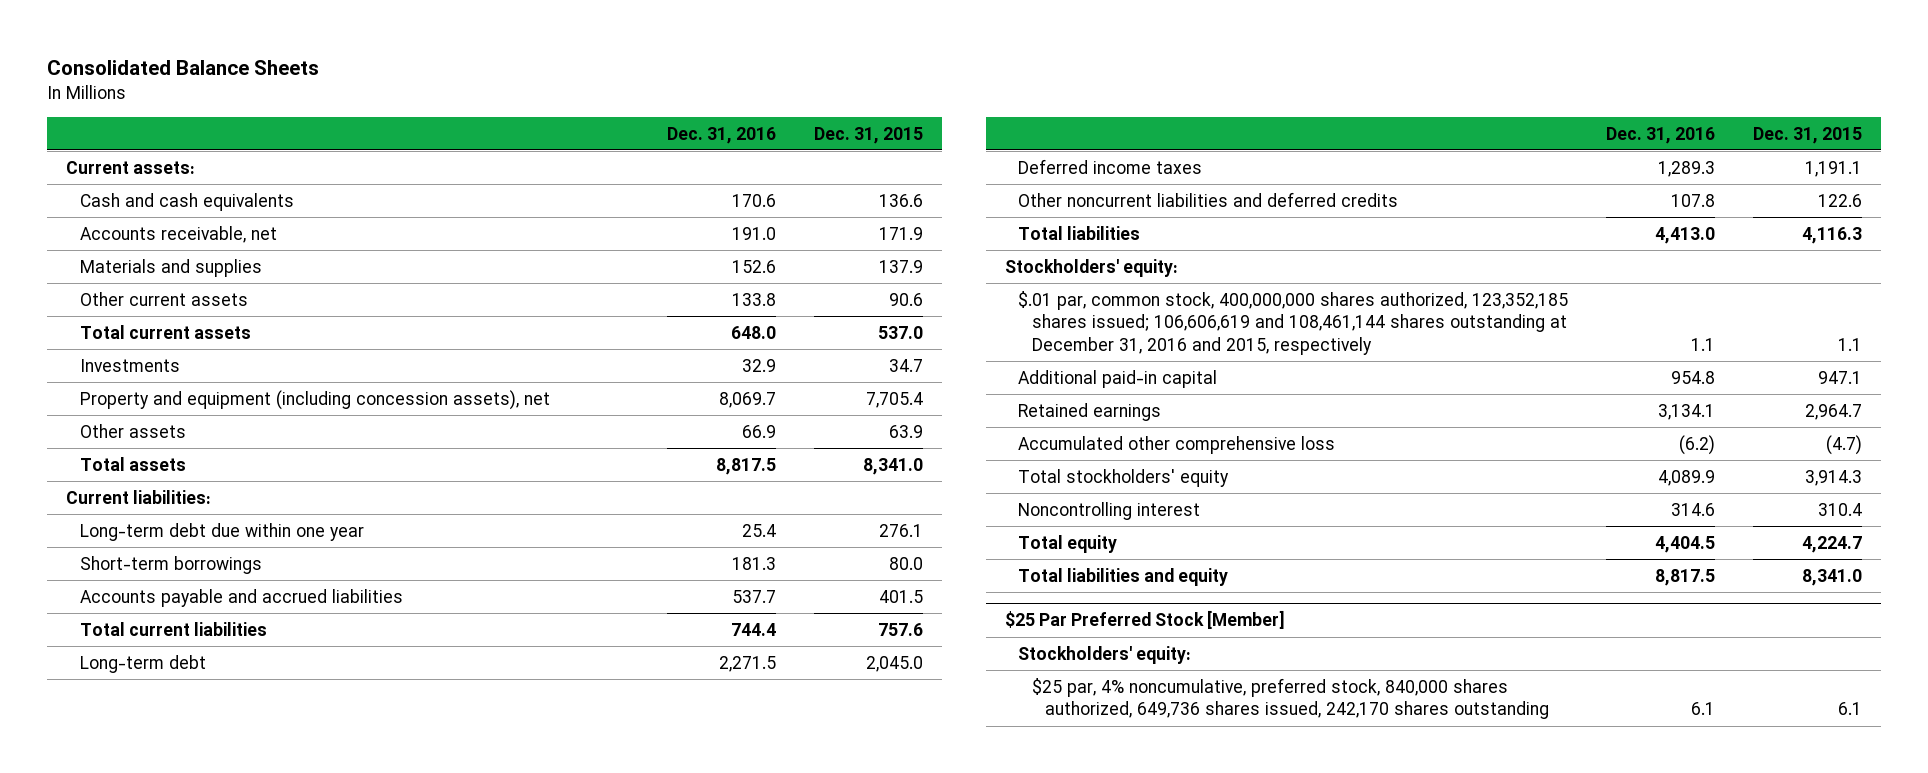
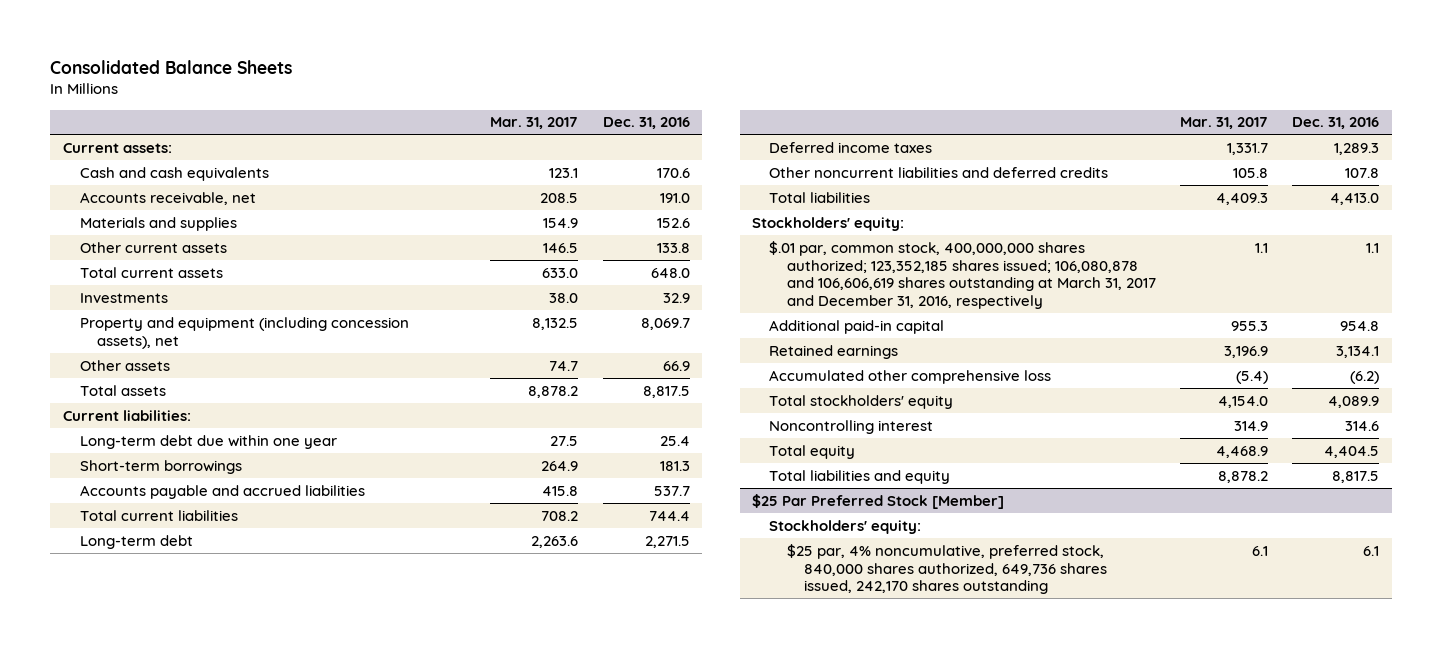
[814,126,924,144] Dec. 31, 2015 -> none
none -> [490,117,579,130] Mar. 31, 2017
[1018,290,1569,355] $.01 par, common stock, 400,000,000 shares authorized, 123,352,185 shares issued; 106,606,619 and 108,461,144 shares outstanding at December 31, 2016 and 2015, respectively -> [769,240,1156,310] $.01 par, common stock, 400,000,000 shares authorized; 123,352,185 shares issued; 106,080,878 and 106,606,619 shares outstanding at March 31, 2017 and December 31, 2016, respectively

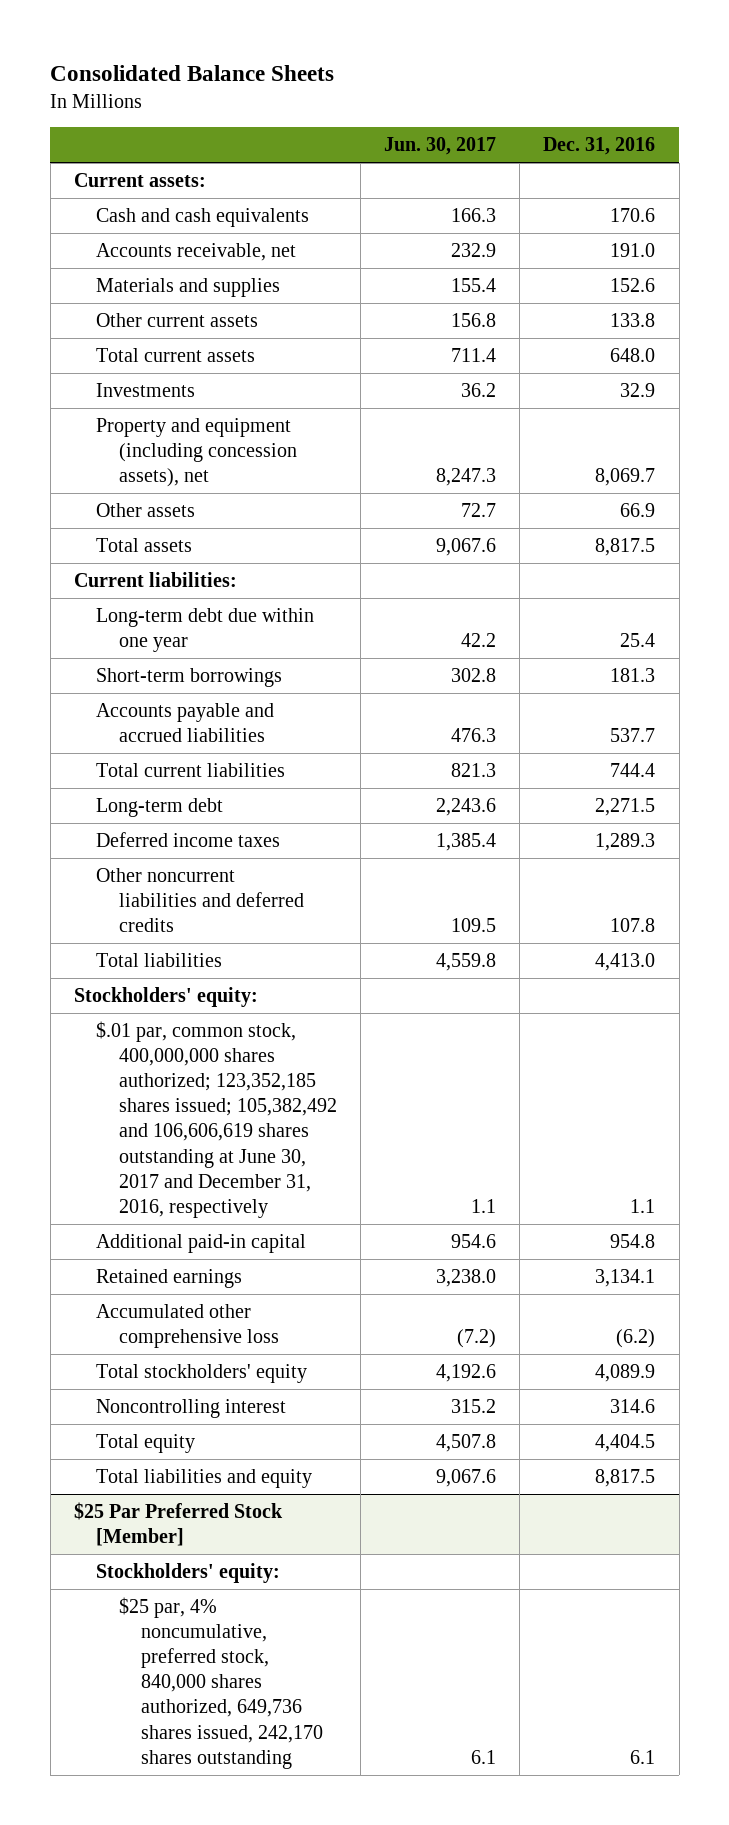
[490,117,579,130] Mar. 31, 2017 -> none
none -> [383,137,496,156] Jun. 30, 2017
[769,240,1156,310] $.01 par, common stock, 400,000,000 shares authorized; 123,352,185 shares issued; 106,080,878 and 106,606,619 shares outstanding at March 31, 2017 and December 31, 2016, respectively -> [96,1020,337,1219] $.01 par, common stock, 400,000,000 shares authorized; 123,352,185 shares issued; 105,382,492 and 106,606,619 shares outstanding at June 30, 2017 and December 31, 2016, respectively

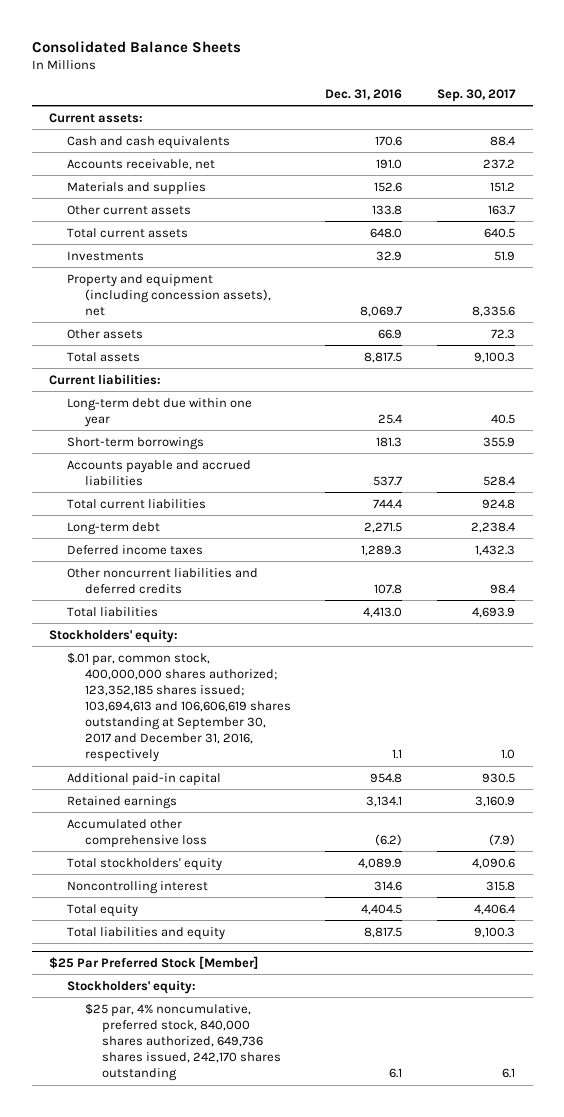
[383,137,496,156] Jun. 30, 2017 -> none
none -> [437,88,517,102] Sep. 30, 2017
[96,1020,337,1219] $.01 par, common stock, 400,000,000 shares authorized; 123,352,185 shares issued; 105,382,492 and 106,606,619 shares outstanding at June 30, 2017 and December 31, 2016, respectively -> [66,651,291,763] $.01 par, common stock, 400,000,000 shares authorized; 123,352,185 shares issued; 103,694,613 and 106,606,619 shares outstanding at September 30, 2017 and December 31, 2016, respectively

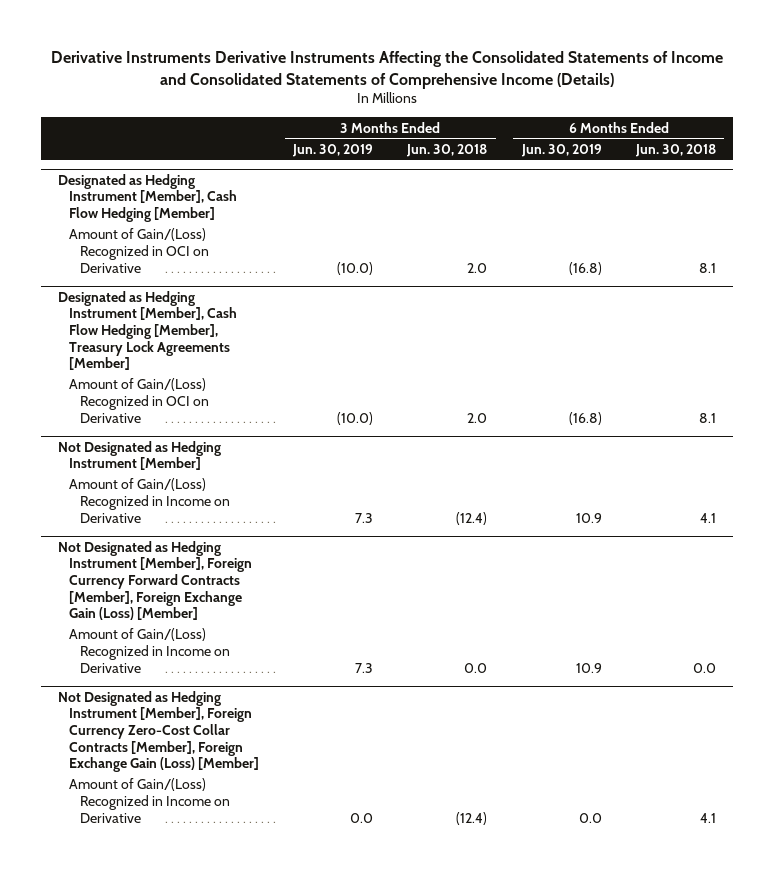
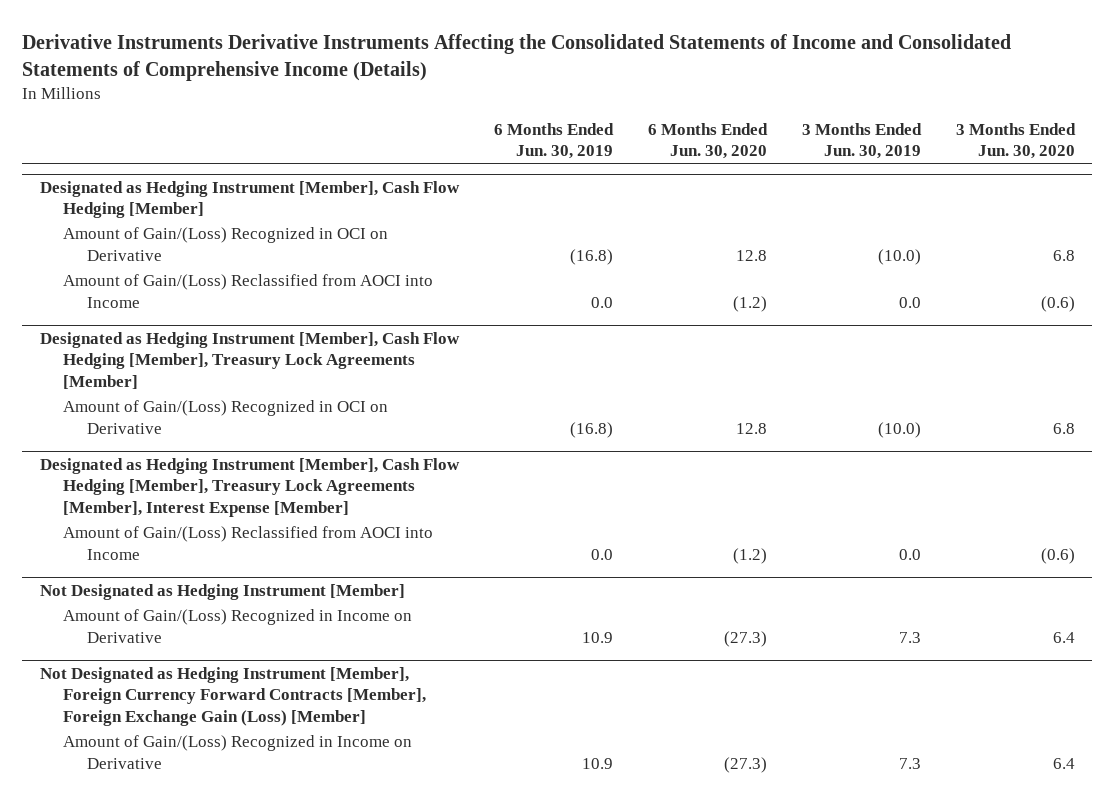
[406,144,488,158] Jun. 30, 2018 -> none
[634,144,716,158] Jun. 30, 2018 -> none
none -> [647,122,768,159] 6 Months Ended Jun. 30, 2020
none -> [955,122,1076,159] 3 Months Ended Jun. 30, 2020
none -> [63,274,434,308] Amount of Gain/(Loss) Reclassified from AOCI into Income
none -> [39,458,460,517] Designated as Hedging Instrument [Member], Cash Flow Hedging [Member], Treasury Lock Agreements [Member], Interest Expense [Member]
none -> [63,526,434,560] Amount of Gain/(Loss) Reclassified from AOCI into Income
[58,690,260,773] Not Designated as Hedging Instrument [Member], Foreign Currency Zero-Cost Collar Contracts [Member], Foreign Exchange Gain (Loss) [Member] -> none
[69,778,231,823] Amount of Gain/(Loss) Recognized in Income on Derivative -> none

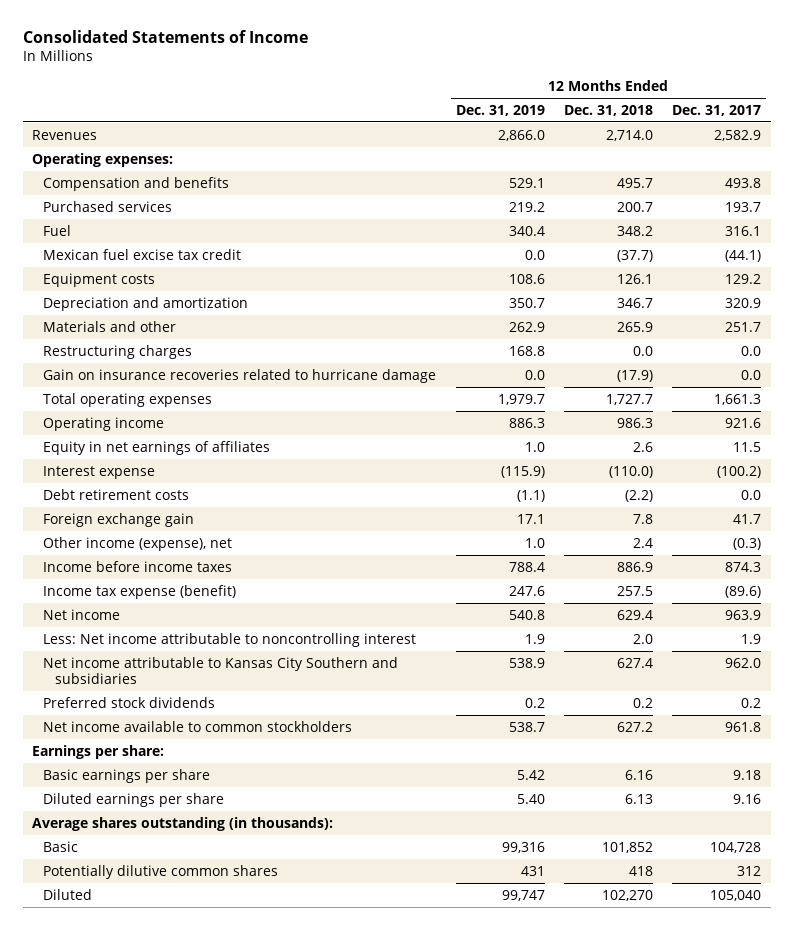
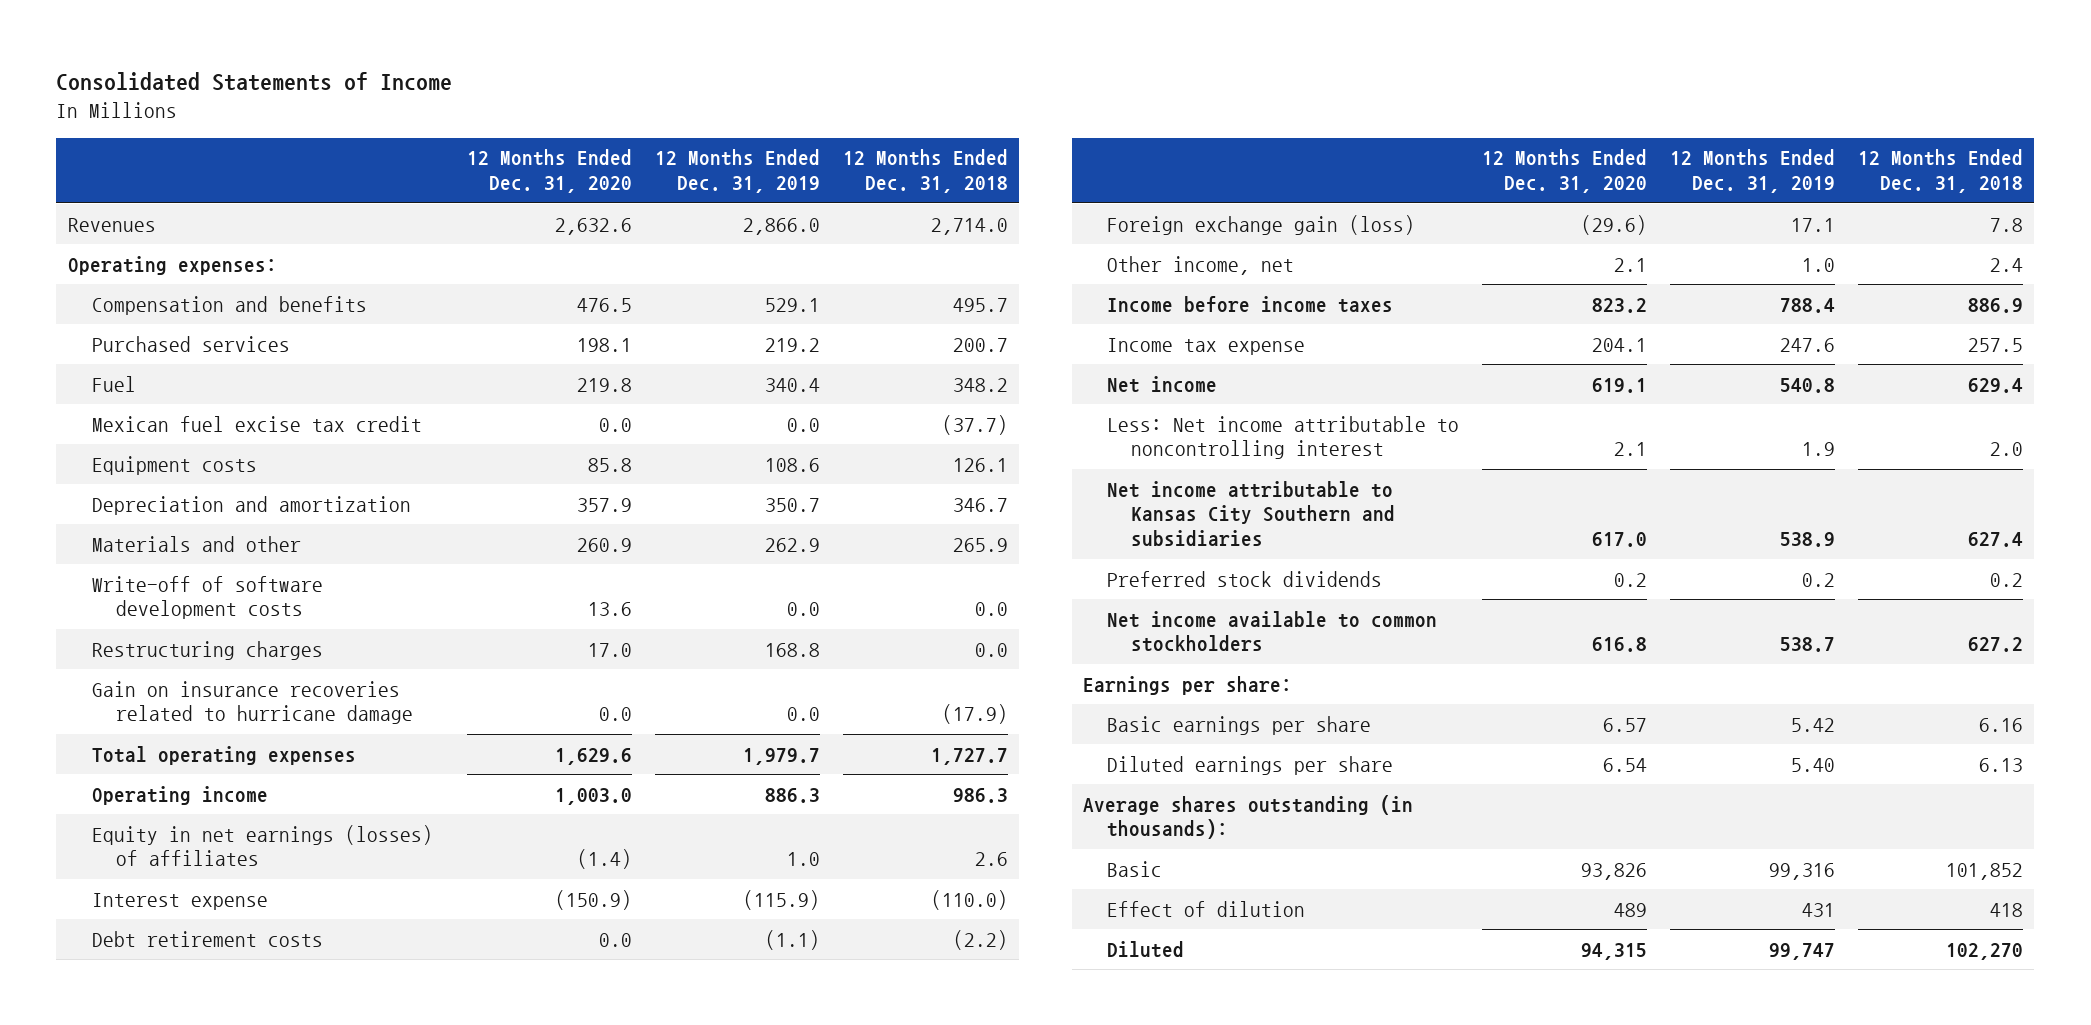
[672,104,762,116] Dec. 31, 2017 -> none
none -> [466,149,632,194] 12 Months Ended Dec. 31, 2020
none -> [91,575,323,620] Write-off of software development costs
[43,440,271,455] Equity in net earnings of affiliates -> [91,824,433,867] Equity in net earnings (losses) of affiliates
[43,512,195,527] Foreign exchange gain -> [1106,214,1415,235] Foreign exchange gain (loss)
[43,536,233,551] Other income (expense), net -> [1106,255,1294,275] Other income, net
[43,584,237,599] Income tax expense (benefit) -> [1106,337,1305,355] Income tax expense
[43,864,279,879] Potentially dilutive common shares -> [1106,900,1305,917] Effect of dilution

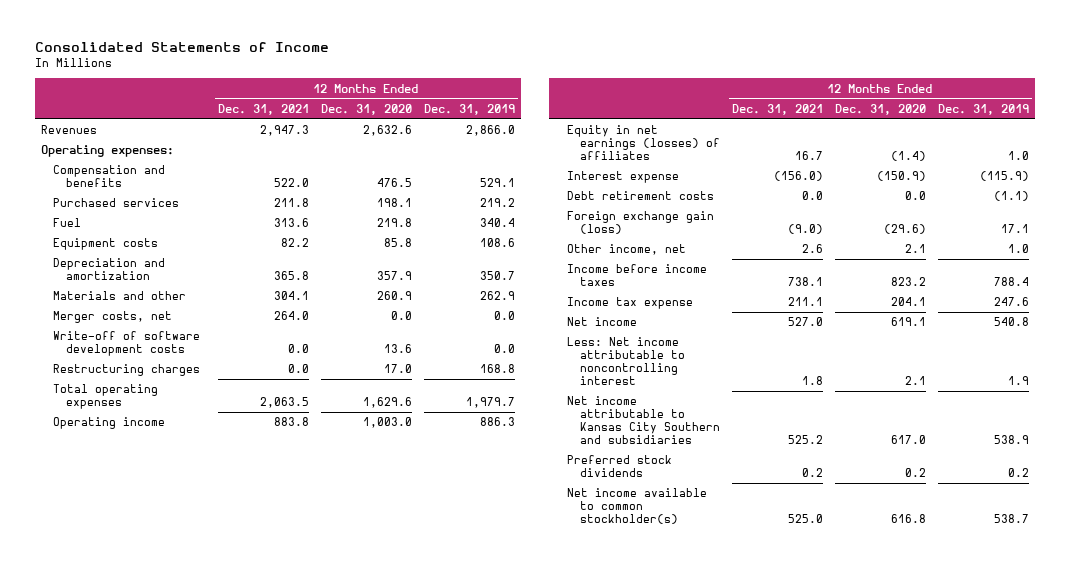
[842,149,1008,194] 12 Months Ended Dec. 31, 2018 -> none
none -> [217,104,309,116] Dec. 31, 2021
[91,415,422,432] Mexican fuel excise tax credit -> none
none -> [53,311,173,324] Merger costs, net
[91,680,413,725] Gain on insurance recoveries related to hurricane damage -> none
[1083,675,1293,695] Earnings per share: -> none
[1106,715,1371,735] Basic earnings per share -> none
[1106,755,1393,775] Diluted earnings per share -> none
[1083,794,1414,840] Average shares outstanding (in thousands): -> none
[1106,860,1162,877] Basic -> none
[1106,900,1305,917] Effect of dilution -> none
[1106,940,1184,958] Diluted -> none
[1106,610,1437,653] Net income available to common stockholders -> [567,488,708,525] Net income available to common stockholder(s)

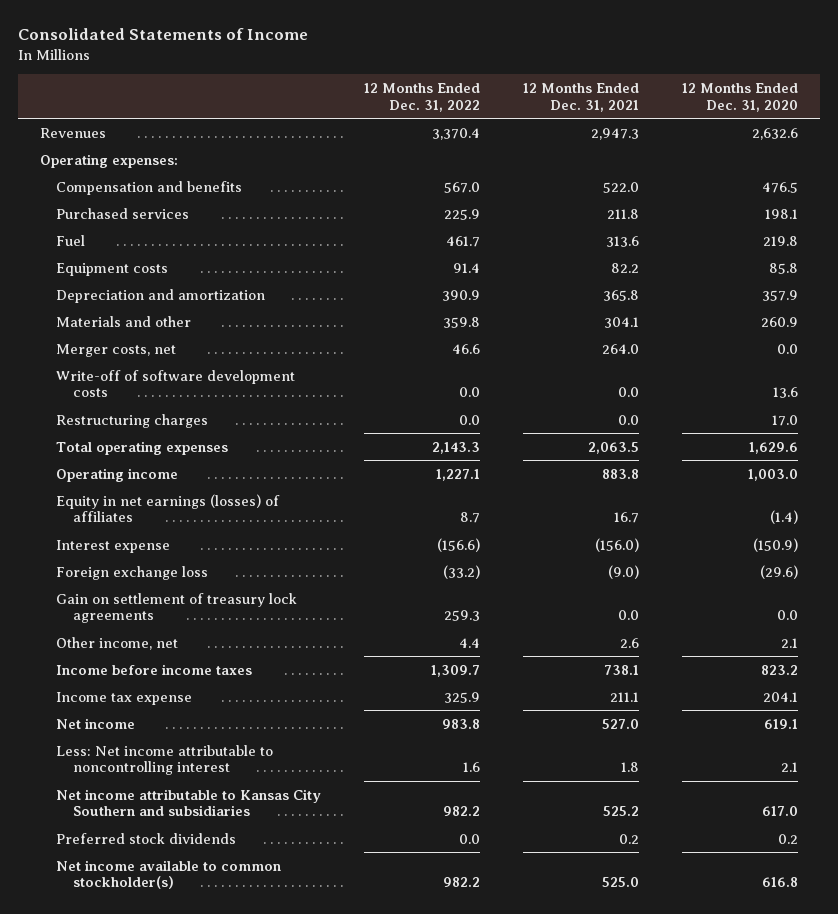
[423,104,515,116] Dec. 31, 2019 -> none
none -> [364,82,481,112] 12 Months Ended Dec. 31, 2022
[567,191,715,201] Debt retirement costs -> none
[567,211,715,235] Foreign exchange gain (loss) -> [56,565,209,580] Foreign exchange loss
none -> [56,592,298,624] Gain on settlement of treasury lock agreements

